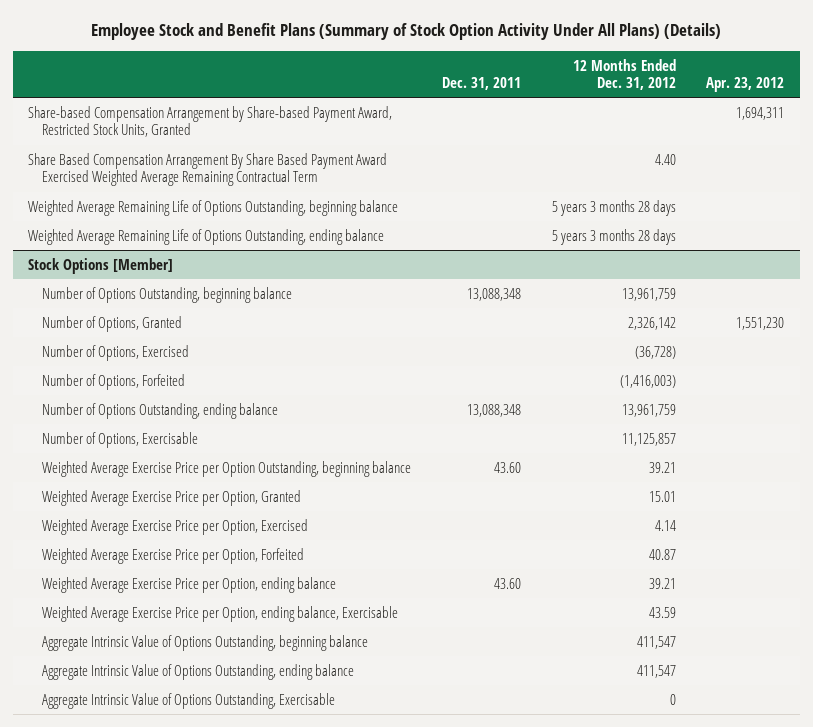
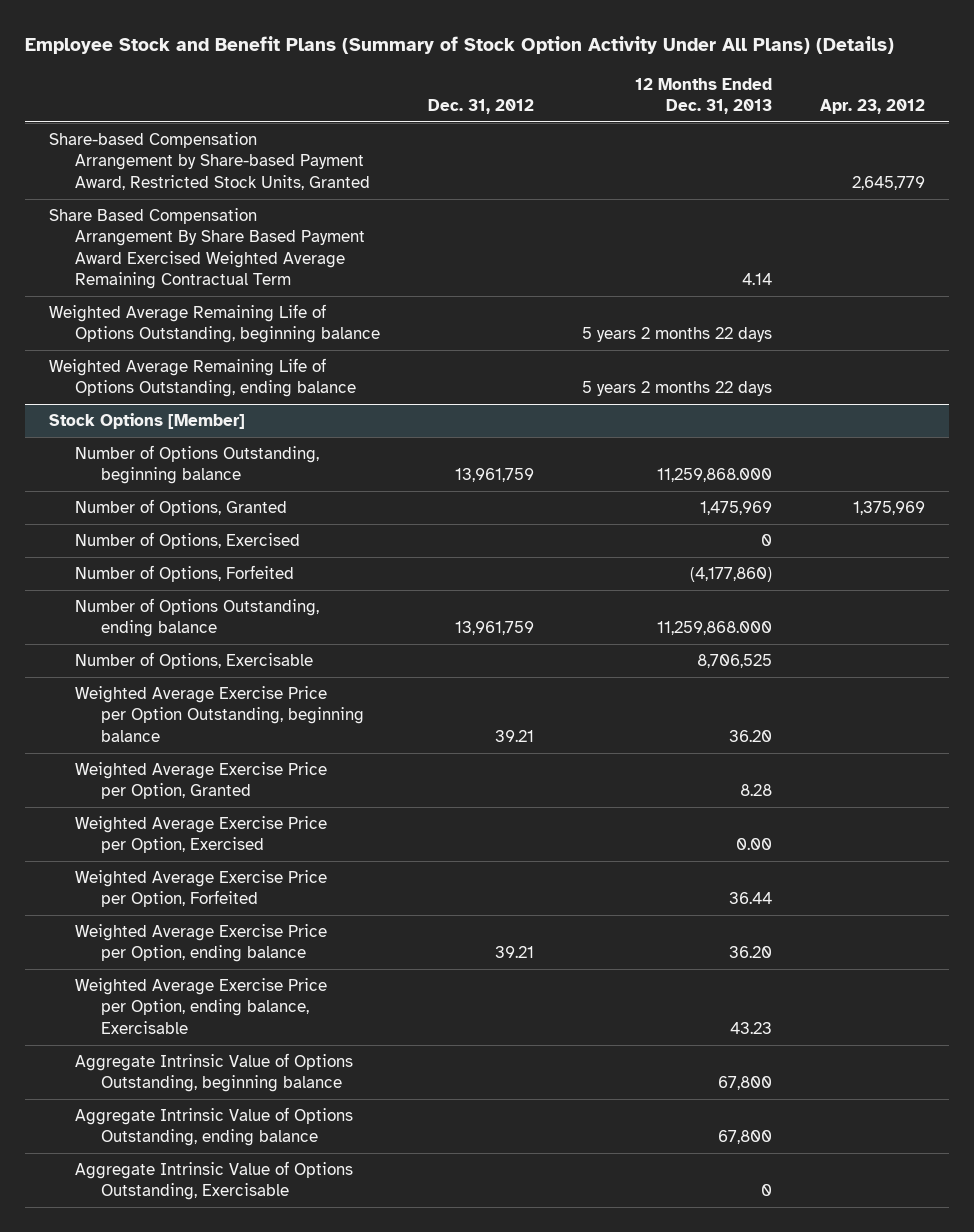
[442,77,522,91] Dec. 31, 2011 -> none
[572,58,676,91] 12 Months Ended Dec. 31, 2012 -> none
none -> [427,99,534,115] Dec. 31, 2012
none -> [634,77,772,115] 12 Months Ended Dec. 31, 2013
[736,106,785,120] 1,694,311 -> [851,175,925,190] 2,645,779
[736,316,785,330] 1,551,230 -> [852,501,925,516] 1,375,969

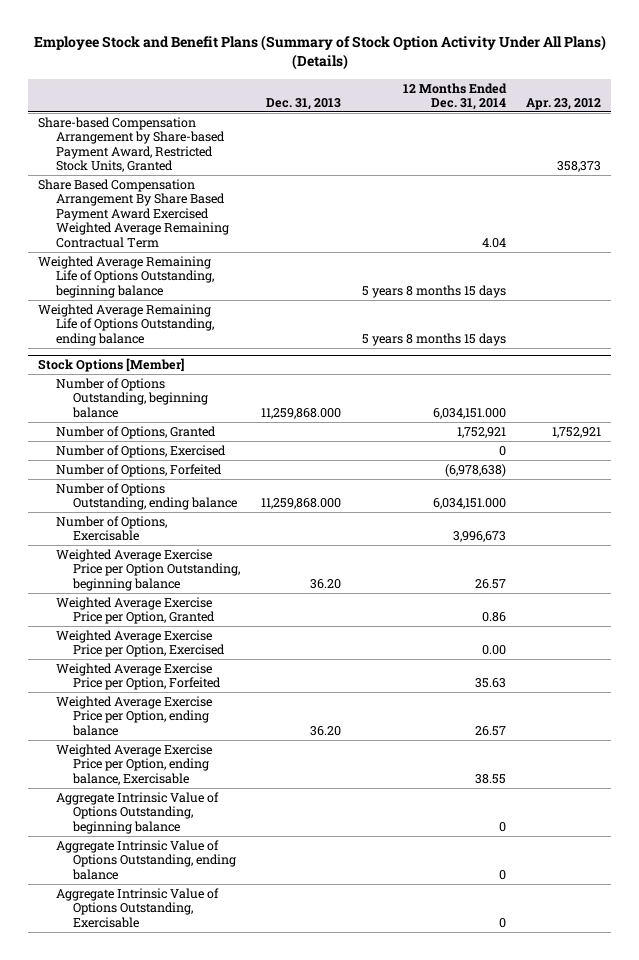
[427,99,534,115] Dec. 31, 2012 -> none
[634,77,772,115] 12 Months Ended Dec. 31, 2013 -> none
none -> [266,98,342,111] Dec. 31, 2013
none -> [402,82,507,111] 12 Months Ended Dec. 31, 2014
[851,175,925,190] 2,645,779 -> [557,161,602,173] 358,373
[852,501,925,516] 1,375,969 -> [552,426,602,438] 1,752,921

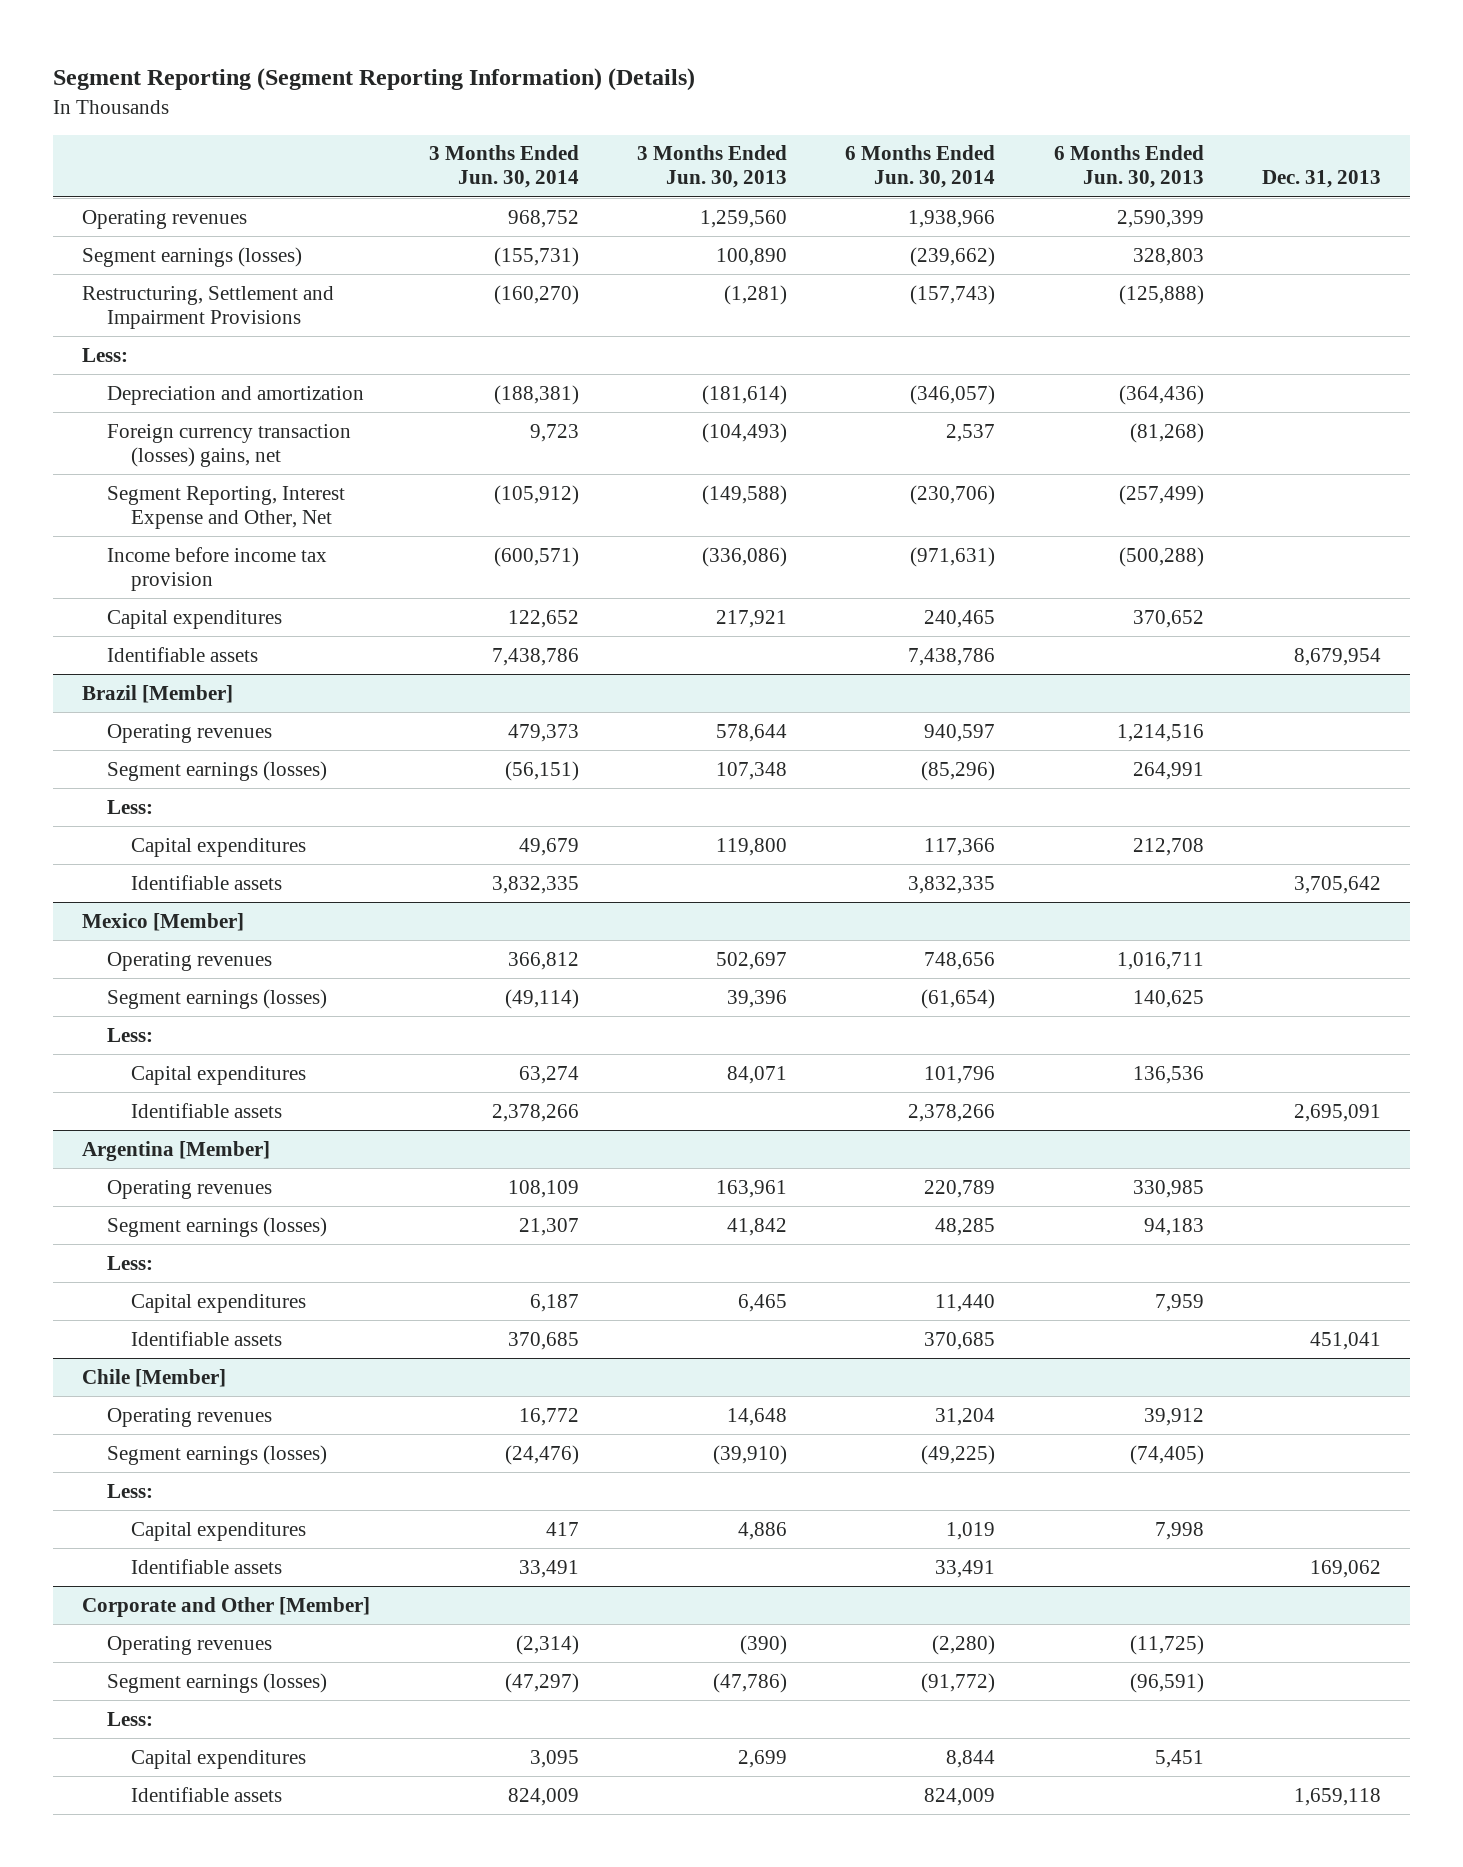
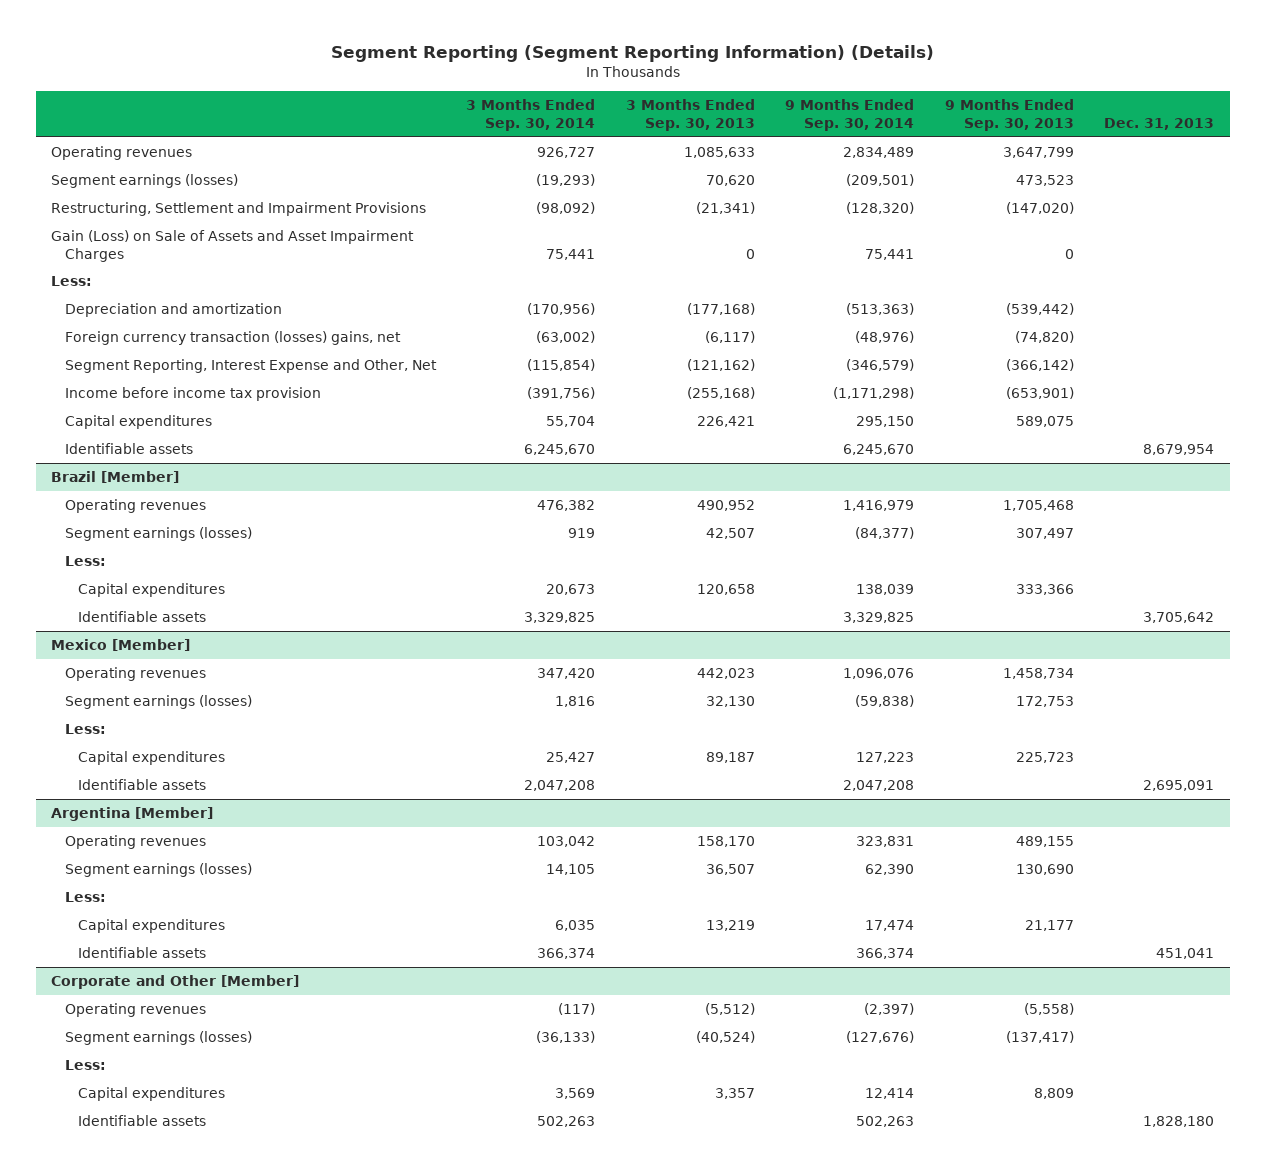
[428,145,579,189] 3 Months Ended Jun. 30, 2014 -> none
[636,145,787,189] 3 Months Ended Jun. 30, 2013 -> none
[845,145,996,189] 6 Months Ended Jun. 30, 2014 -> none
[1053,145,1204,189] 6 Months Ended Jun. 30, 2013 -> none
none -> [466,99,596,131] 3 Months Ended Sep. 30, 2014
none -> [625,99,755,131] 3 Months Ended Sep. 30, 2013
none -> [785,99,915,131] 9 Months Ended Sep. 30, 2014
none -> [944,99,1074,131] 9 Months Ended Sep. 30, 2013
none -> [51,230,415,262] Gain (Loss) on Sale of Assets and Asset Impairment Charges
[82,1368,227,1387] Chile [Member] -> none
[106,1407,272,1427] Operating revenues -> none
[106,1444,327,1465] Segment earnings (losses) -> none
[106,1483,153,1498] Less: -> none
[131,1521,307,1541] Capital expenditures -> none
[131,1558,283,1574] Identifiable assets -> none
[1294,1787,1382,1806] 1,659,118 -> [1143,1116,1215,1128] 1,828,180

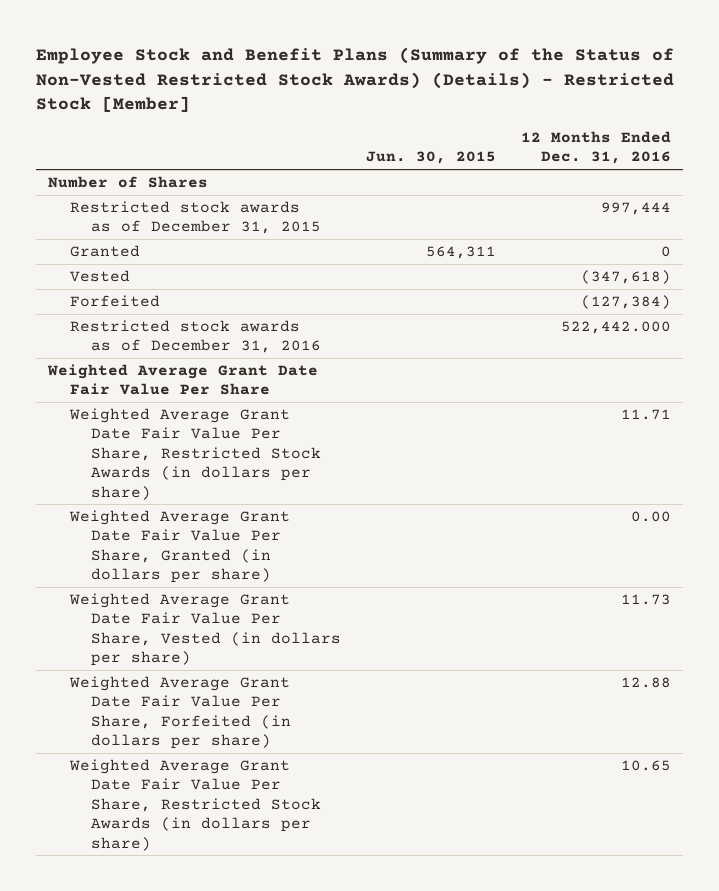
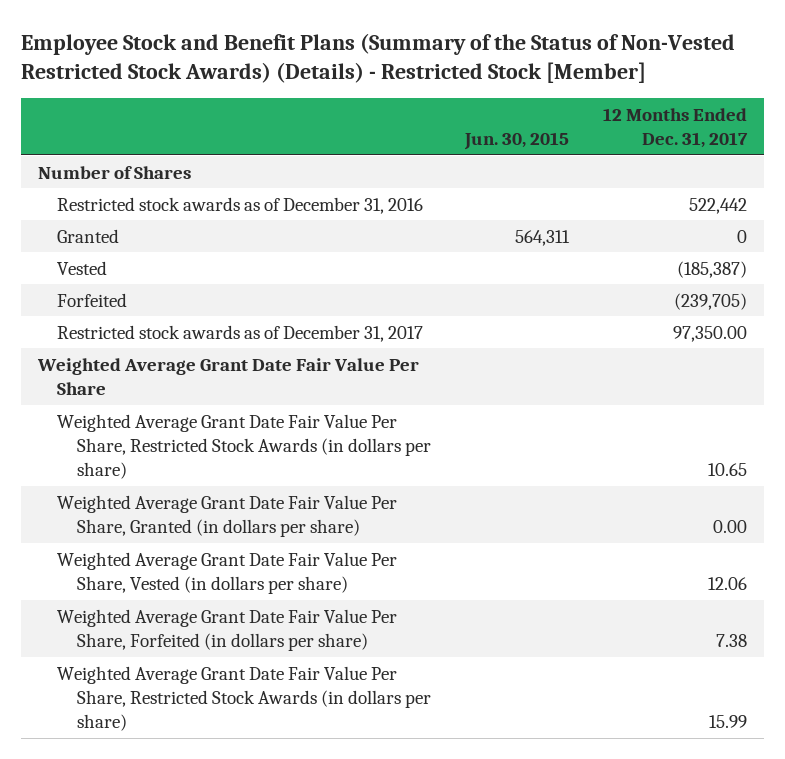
[520,131,671,165] 12 Months Ended Dec. 31, 2016 -> none
none -> [602,107,748,148] 12 Months Ended Dec. 31, 2017
[69,200,321,235] Restricted stock awards as of December 31, 2015 -> none
[69,319,321,354] Restricted stock awards as of December 31, 2016 -> [57,196,424,214] Restricted stock awards as of December 31, 2016
none -> [57,324,424,342] Restricted stock awards as of December 31, 2017

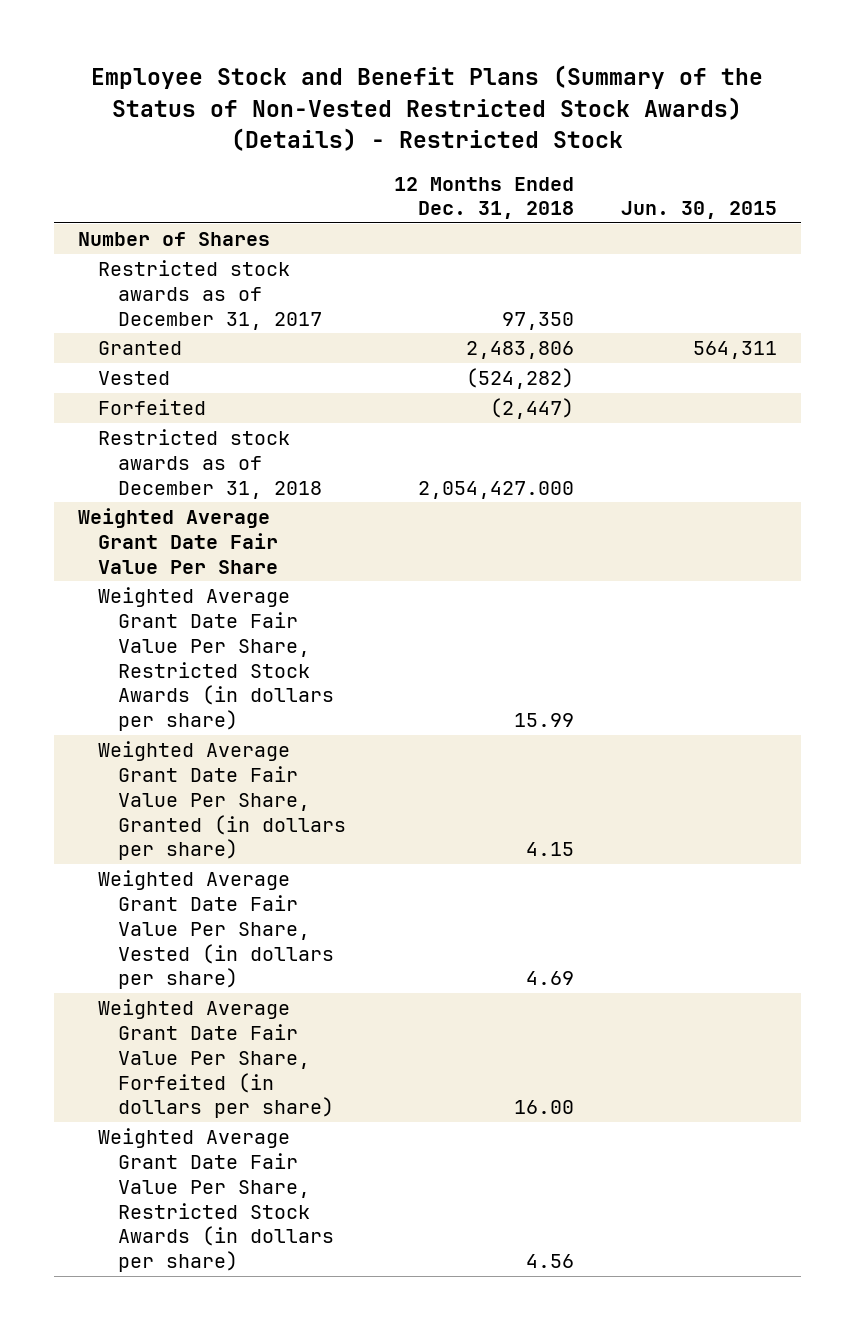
[20,32,735,84] Employee Stock and Benefit Plans (Summary of the Status of Non-Vested Restricted Stock Awards) (Details) - Restricted Stock [Member] -> [91,65,764,151] Employee Stock and Benefit Plans (Summary of the Status of Non-Vested Restricted Stock Awards) (Details) - Restricted Stock
[602,107,748,148] 12 Months Ended Dec. 31, 2017 -> none
none -> [393,176,574,220] 12 Months Ended Dec. 31, 2018
[57,196,424,214] Restricted stock awards as of December 31, 2016 -> none
[57,324,424,342] Restricted stock awards as of December 31, 2017 -> [97,260,323,330] Restricted stock awards as of December 31, 2017
none -> [97,429,323,499] Restricted stock awards as of December 31, 2018

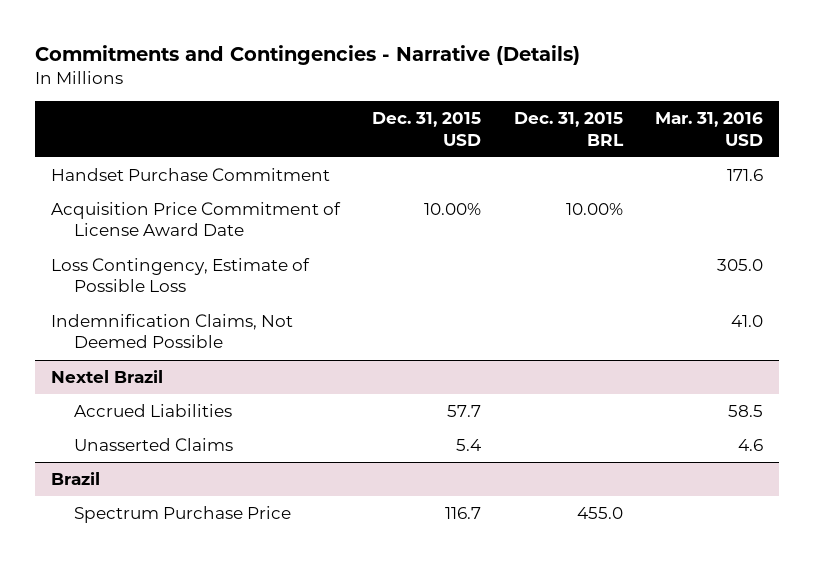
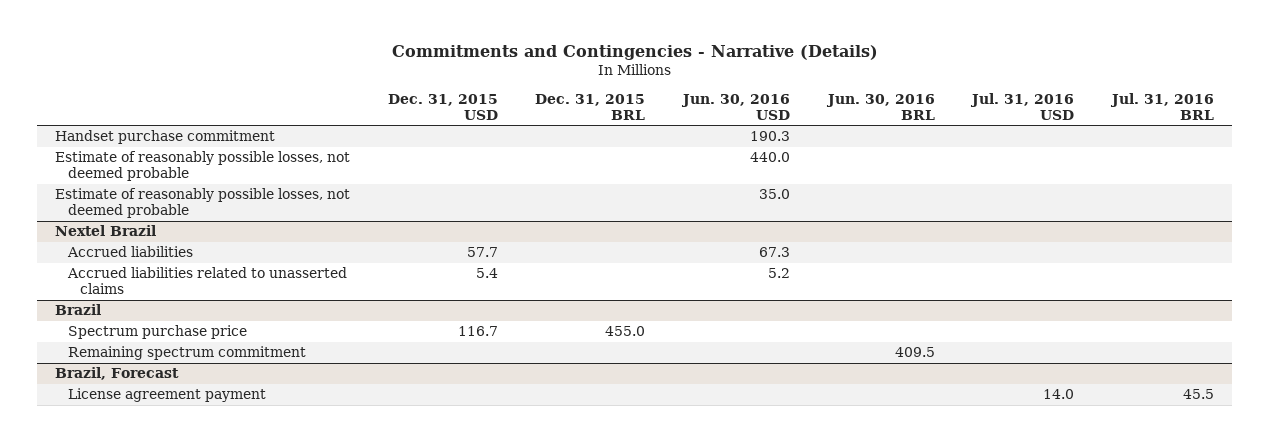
[655,112,764,146] Mar. 31, 2016 USD -> none
none -> [681,94,791,120] Jun. 30, 2016 USD
none -> [825,94,935,120] Jun. 30, 2016 BRL
none -> [970,93,1075,120] Jul. 31, 2016 USD
none -> [1109,93,1214,120] Jul. 31, 2016 BRL
[50,202,341,237] Acquisition Price Commitment of License Award Date -> none
[50,168,330,182] Handset Purchase Commitment -> [55,130,276,145] Handset purchase commitment
[50,258,310,293] Loss Contingency, Estimate of Possible Loss -> [55,151,351,181] Estimate of reasonably possible losses, not deemed probable
[50,314,293,349] Indemnification Claims, Not Deemed Possible -> [55,188,351,218] Estimate of reasonably possible losses, not deemed probable
[73,404,232,418] Accrued Liabilities -> [66,246,193,258] Accrued liabilities
[73,438,233,452] Unasserted Claims -> [66,267,347,294] Accrued liabilities related to unasserted claims
[73,506,291,524] Spectrum Purchase Price -> [67,325,247,340] Spectrum purchase price
none -> [67,346,306,361] Remaining spectrum commitment
none -> [55,367,180,381] Brazil, Forecast
none -> [67,388,266,403] License agreement payment

